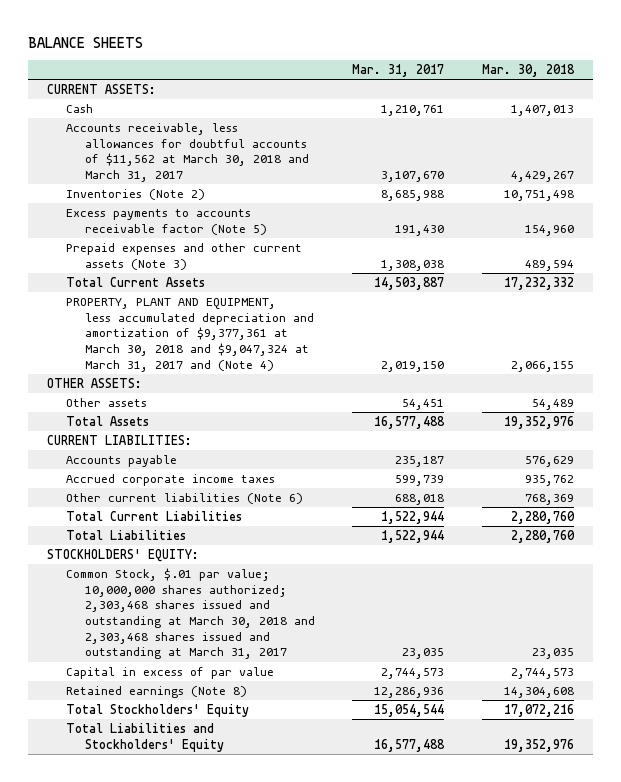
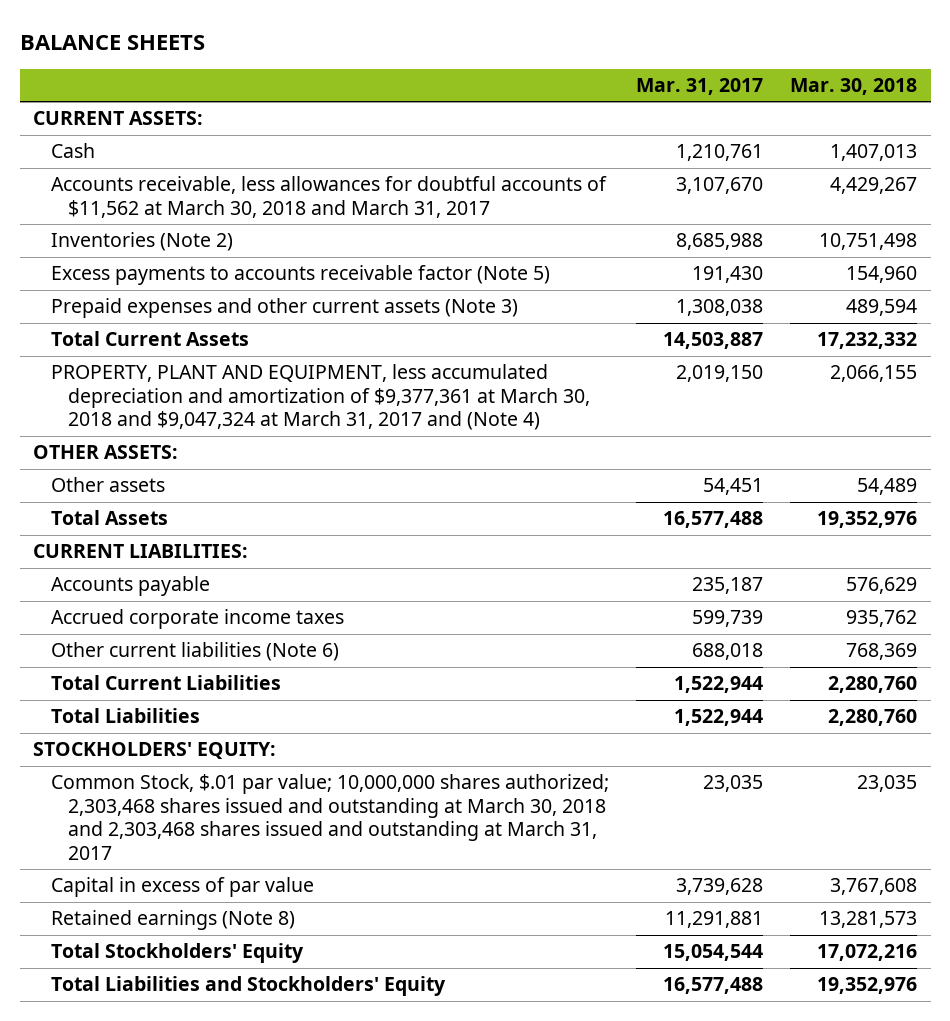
[381,667,445,679] 2,744,573 -> [675,878,763,896] 3,739,628
[511,667,575,679] 2,744,573 -> [830,878,918,896] 3,767,608
[374,686,445,698] 12,286,936 -> [664,911,763,929] 11,291,881
[504,686,575,698] 14,304,608 -> [819,911,918,929] 13,281,573

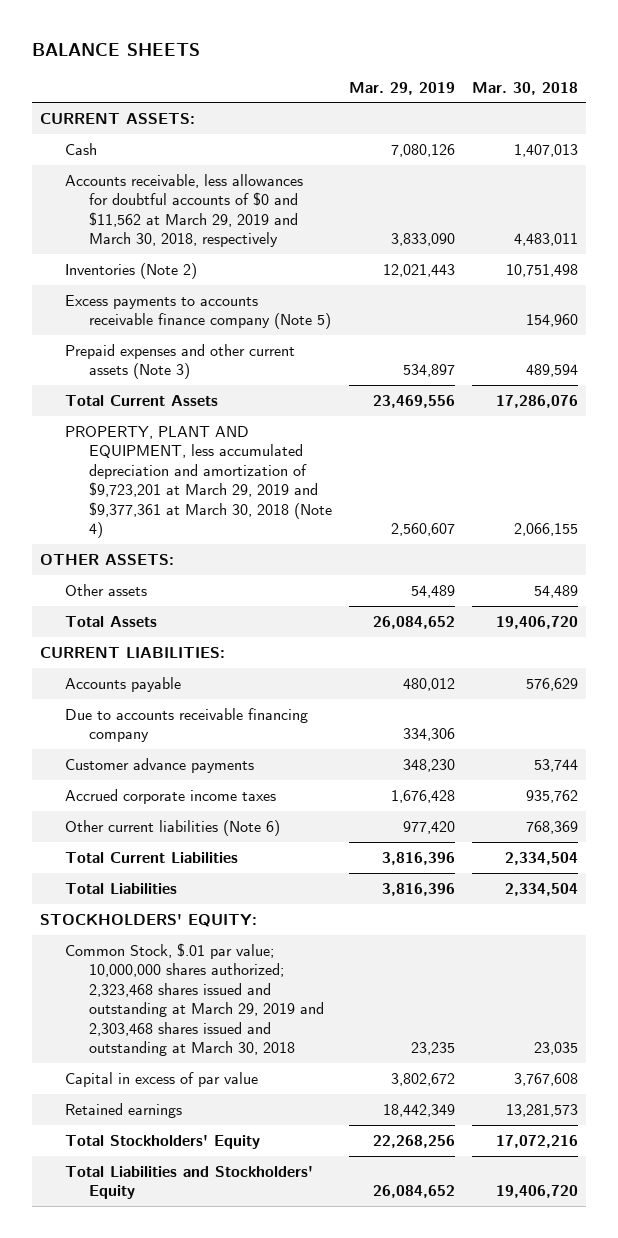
[635,78,763,96] Mar. 31, 2017 -> none
none -> [348,81,455,95] Mar. 29, 2019
[50,176,607,218] Accounts receivable, less allowances for doubtful accounts of $11,562 at March 30, 2018 and March 31, 2017 -> [64,173,303,248] Accounts receivable, less allowances for doubtful accounts of $0 and $11,562 at March 29, 2019 and March 30, 2018, respectively
[830,177,918,195] 4,429,267 -> [513,233,578,247] 4,483,011
[50,265,550,286] Excess payments to accounts receivable factor (Note 5) -> [64,294,331,330] Excess payments to accounts receivable finance company (Note 5)
[817,332,918,350] 17,232,332 -> [495,394,578,408] 17,286,076
[50,364,590,431] PROPERTY, PLANT AND EQUIPMENT, less accumulated depreciation and amortization of $9,377,361 at March 30, 2018 and $9,047,324 at March 31, 2017 and (Note 4) -> [64,425,332,539] PROPERTY, PLANT AND EQUIPMENT, less accumulated depreciation and amortization of $9,723,201 at March 29, 2019 and $9,377,361 at March 30, 2018 (Note 4)
[817,511,918,529] 19,352,976 -> [495,615,578,629] 19,406,720
none -> [64,707,308,743] Due to accounts receivable financing company
none -> [64,757,254,773] Customer advance payments
[828,676,918,694] 2,280,760 -> [504,851,578,865] 2,334,504
[828,709,918,727] 2,280,760 -> [504,882,578,896] 2,334,504
[50,774,609,861] Common Stock, $.01 par value; 10,000,000 shares authorized; 2,303,468 shares issued and outstanding at March 30, 2018 and 2,303,468 shares issued and outstanding at March 31, 2017 -> [64,942,324,1057] Common Stock, $.01 par value; 10,000,000 shares authorized; 2,323,468 shares issued and outstanding at March 29, 2019 and 2,303,468 shares issued and outstanding at March 30, 2018
[50,910,295,931] Retained earnings (Note 8) -> [64,1102,182,1118] Retained earnings
[817,977,918,995] 19,352,976 -> [495,1185,578,1199] 19,406,720

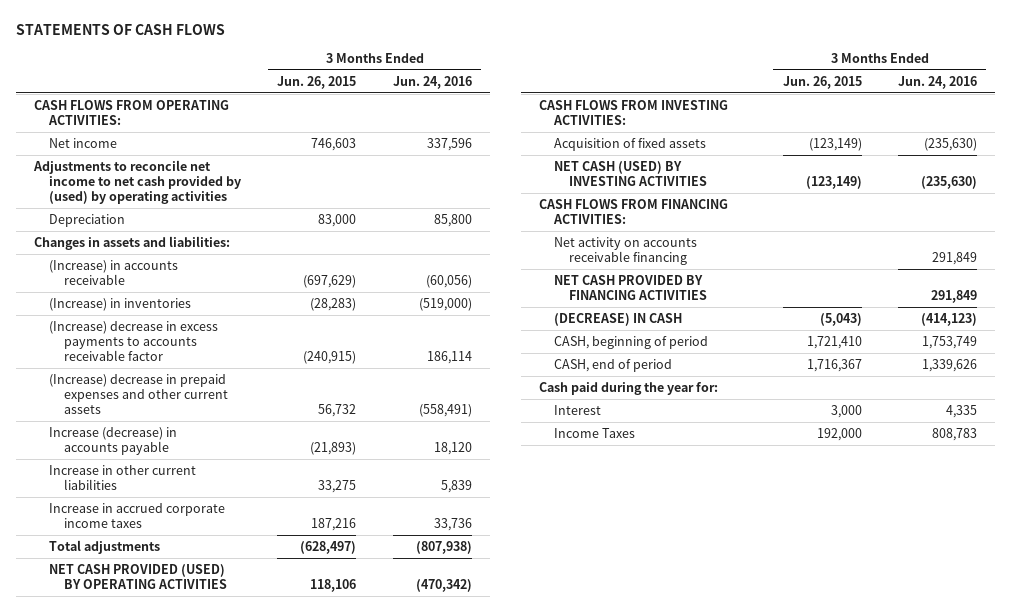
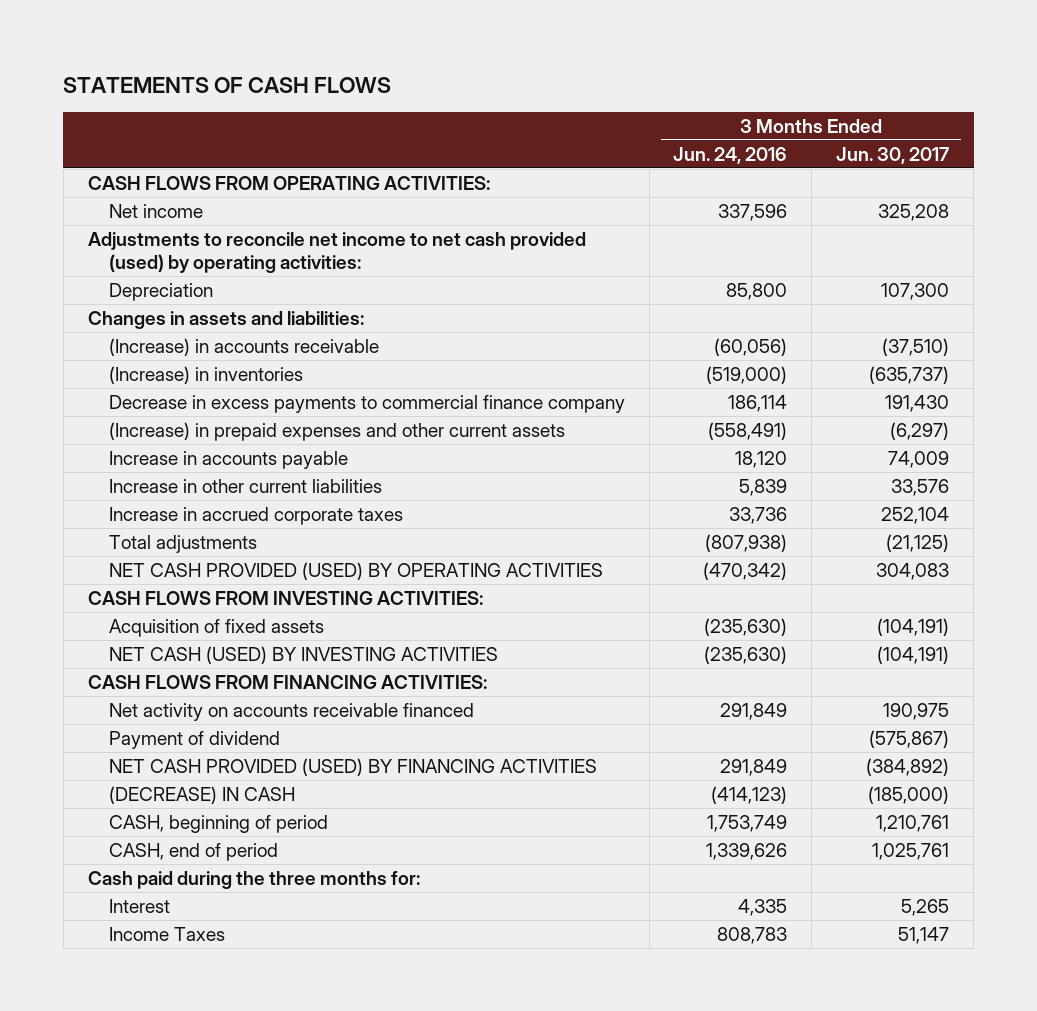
[277,75,357,89] Jun. 26, 2015 -> none
none -> [836,146,950,164] Jun. 30, 2017
[32,159,241,204] Adjustments to reconcile net income to net cash provided by (used) by operating activities -> [87,231,586,273] Adjustments to reconcile net income to net cash provided (used) by operating activities:
[48,320,218,361] (Increase) decrease in excess payments to accounts receivable factor -> [108,394,625,413] Decrease in excess payments to commercial finance company
[48,373,228,414] (Increase) decrease in prepaid expenses and other current assets -> [108,421,565,441] (Increase) in prepaid expenses and other current assets
[48,426,177,455] Increase (decrease) in accounts payable -> [108,450,348,469] Increase in accounts payable
[48,502,225,528] Increase in accrued corporate income taxes -> [108,506,403,525] Increase in accrued corporate taxes
[554,236,698,265] Net activity on accounts receivable financing -> [108,702,474,721] Net activity on accounts receivable financed
none -> [108,730,280,749] Payment of dividend
[554,274,707,300] NET CASH PROVIDED BY FINANCING ACTIVITIES -> [108,757,597,776] NET CASH PROVIDED (USED) BY FINANCING ACTIVITIES
[539,381,719,395] Cash paid during the year for: -> [87,870,420,889] Cash paid during the three months for:

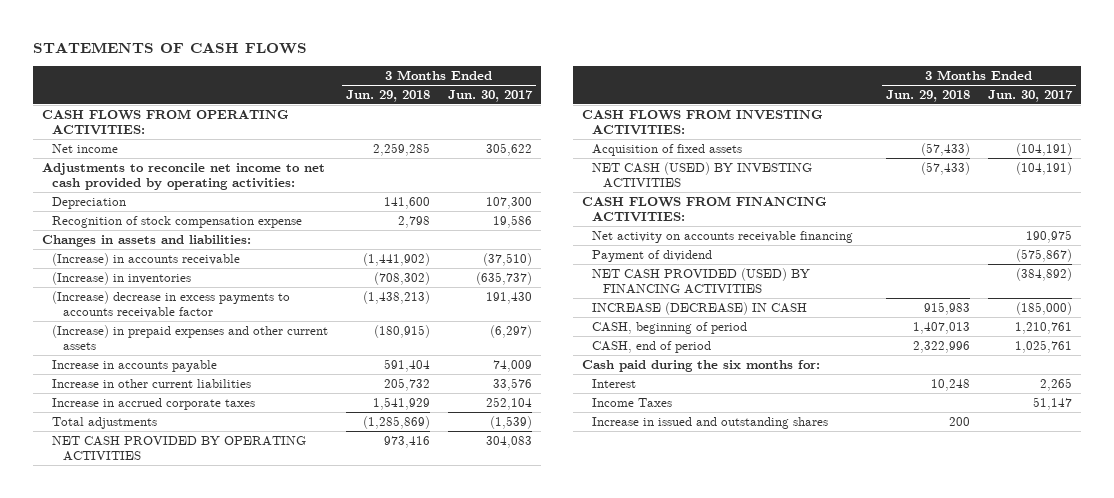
[673,146,788,164] Jun. 24, 2016 -> none
none -> [345,90,430,103] Jun. 29, 2018
[878,203,950,221] 325,208 -> [485,142,532,156] 305,622
[87,231,586,273] Adjustments to reconcile net income to net cash provided (used) by operating activities: -> [41,162,325,191] Adjustments to reconcile net income to net cash provided by operating activities:
none -> [52,215,303,228] Recognition of stock compensation expense
[108,394,625,413] Decrease in excess payments to commercial finance company -> [52,290,291,319] (Increase) decrease in excess payments to accounts receivable factor
[886,533,950,552] (21,125) -> [489,415,532,429] (1,539)
[108,561,603,580] NET CASH PROVIDED (USED) BY OPERATING ACTIVITIES -> [52,435,307,462] NET CASH PROVIDED BY OPERATING ACTIVITIES
[108,702,474,721] Net activity on accounts receivable financed -> [592,230,854,243] Net activity on accounts receivable financing
[108,785,295,804] (DECREASE) IN CASH -> [592,301,808,315] INCREASE (DECREASE) IN CASH
[87,870,420,889] Cash paid during the three months for: -> [582,359,821,372] Cash paid during the six months for:
[901,898,950,916] 5,265 -> [1039,377,1072,391] 2,265
none -> [592,416,829,429] Increase in issued and outstanding shares

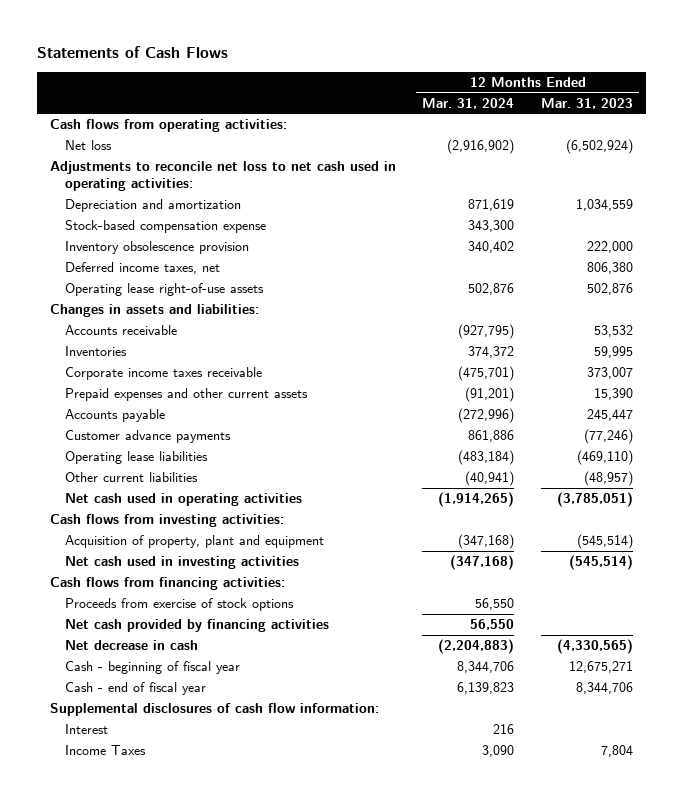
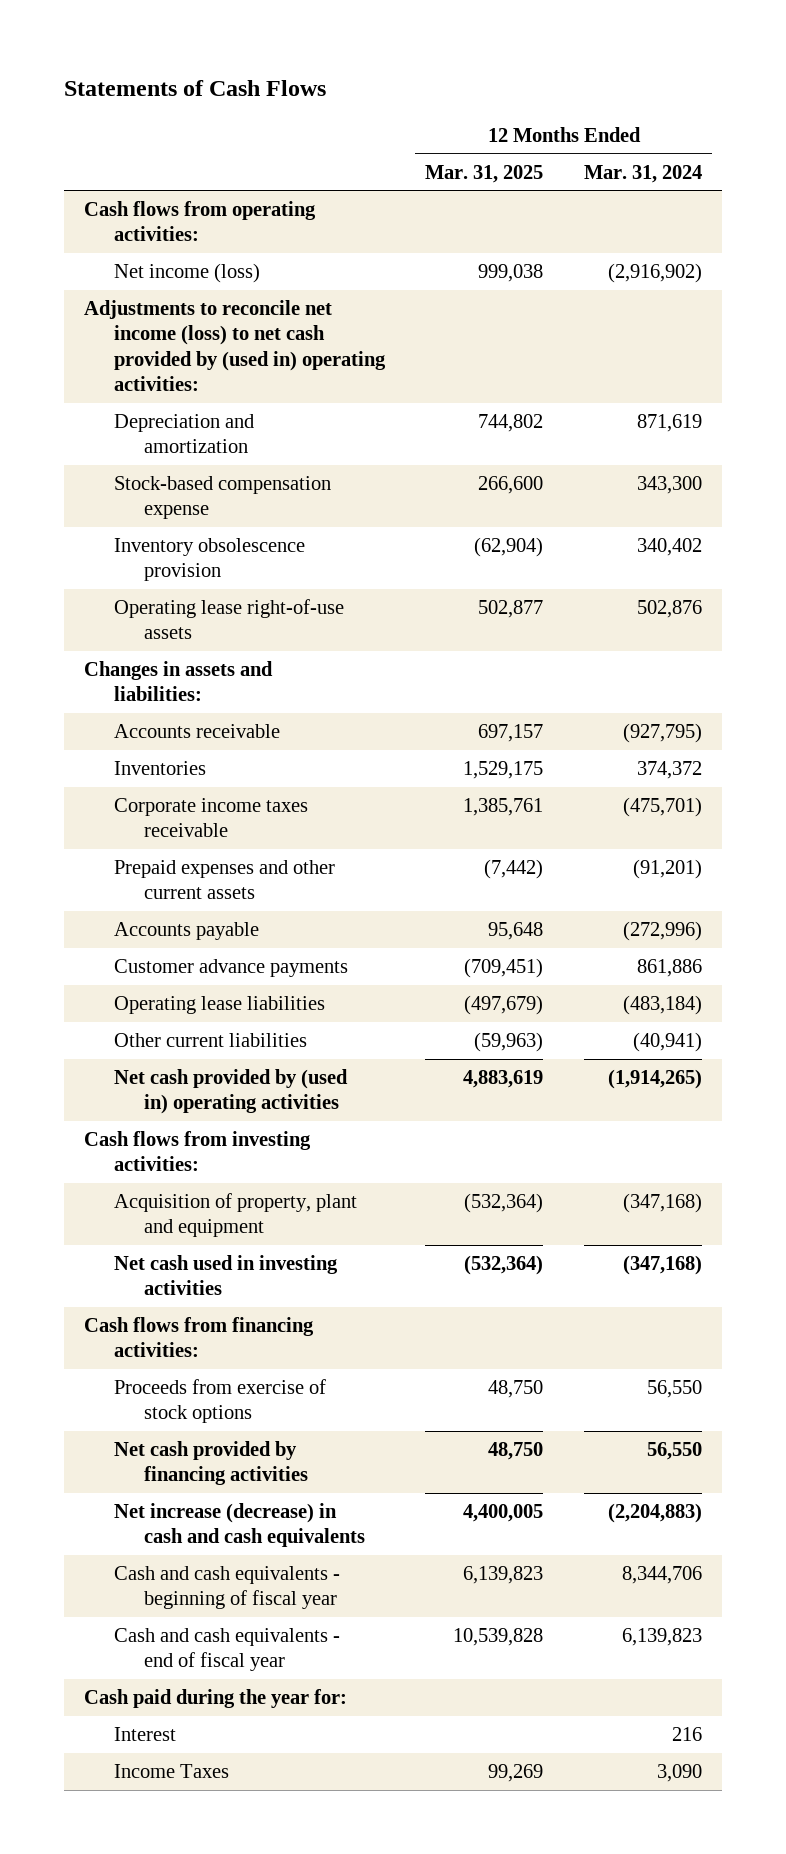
[540,97,633,109] Mar. 31, 2023 -> none
none -> [425,164,544,183] Mar. 31, 2025
[64,140,112,151] Net loss -> [114,263,261,284] Net income (loss)
[50,161,397,192] Adjustments to reconcile net loss to net cash used in operating activities: -> [84,300,387,392] Adjustments to reconcile net income (loss) to net cash provided by (used in) operating activities:
[64,262,220,275] Deferred income taxes, net -> none
[64,493,302,507] Net cash used in operating activities -> [114,1069,349,1115] Net cash provided by (used in) operating activities
[64,640,198,651] Net decrease in cash -> [114,1503,365,1548] Net increase (decrease) in cash and cash equivalents
[64,661,240,675] Cash - beginning of fiscal year -> [114,1566,341,1610] Cash and cash equivalents - beginning of fiscal year
[64,682,206,696] Cash - end of fiscal year -> [114,1628,341,1672] Cash and cash equivalents - end of fiscal year
[50,703,380,717] Supplemental disclosures of cash flow information: -> [84,1689,348,1709] Cash paid during the year for:

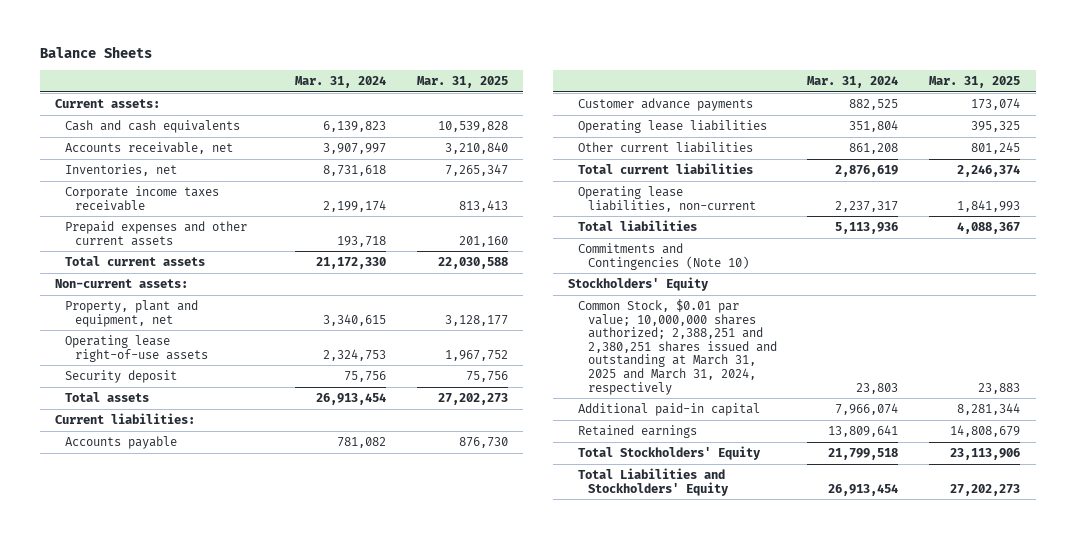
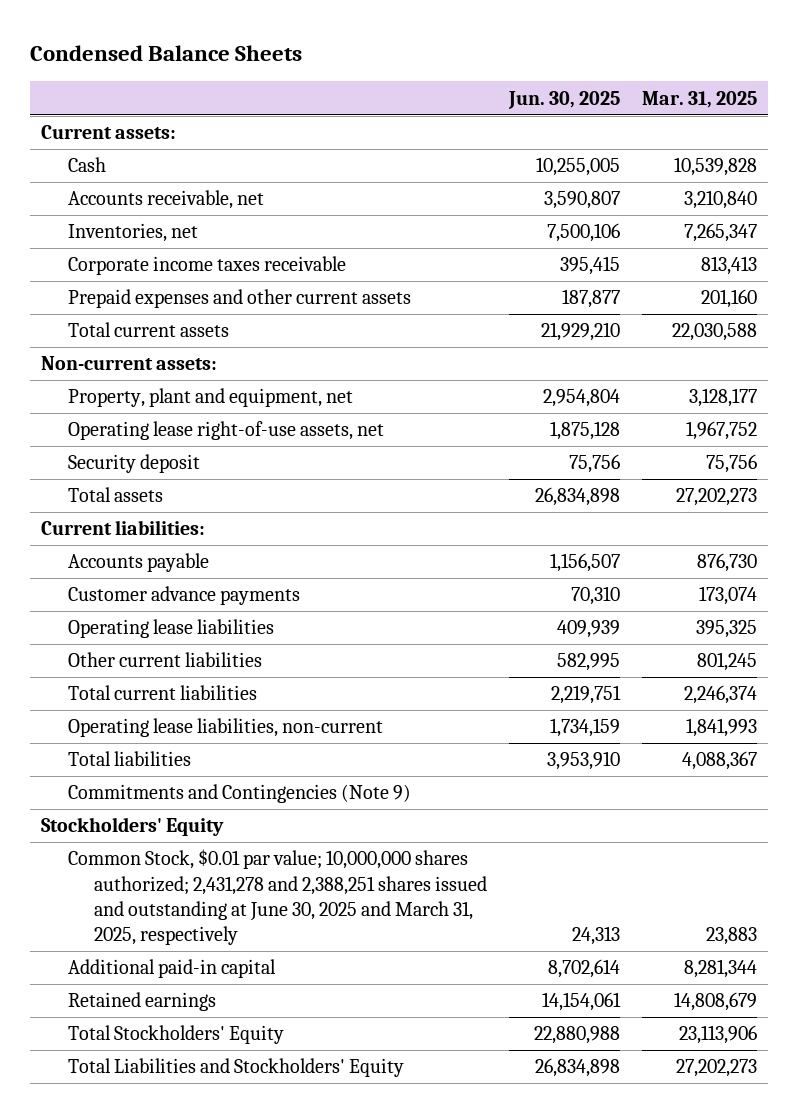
[40,46,153,59] Balance Sheets -> [30,45,303,62] Condensed Balance Sheets
[294,76,386,89] Mar. 31, 2024 -> none
none -> [508,90,621,109] Jun. 30, 2025
[65,119,241,133] Cash and cash equivalents -> [67,157,106,173] Cash
[65,334,209,362] Operating lease right-of-use assets -> [67,421,384,441] Operating lease right-of-use assets, net
[577,242,749,270] Commitments and Contingencies (Note 10) -> [67,784,411,804] Commitments and Contingencies (Note 9)
[577,298,777,395] Common Stock, $0.01 par value; 10,000,000 shares authorized; 2,388,251 and 2,380,251 shares issued and outstanding at March 31, 2025 and March 31, 2024, respectively -> [67,849,488,945] Common Stock, $0.01 par value; 10,000,000 shares authorized; 2,431,278 and 2,388,251 shares issued and outstanding at June 30, 2025 and March 31, 2025, respectively

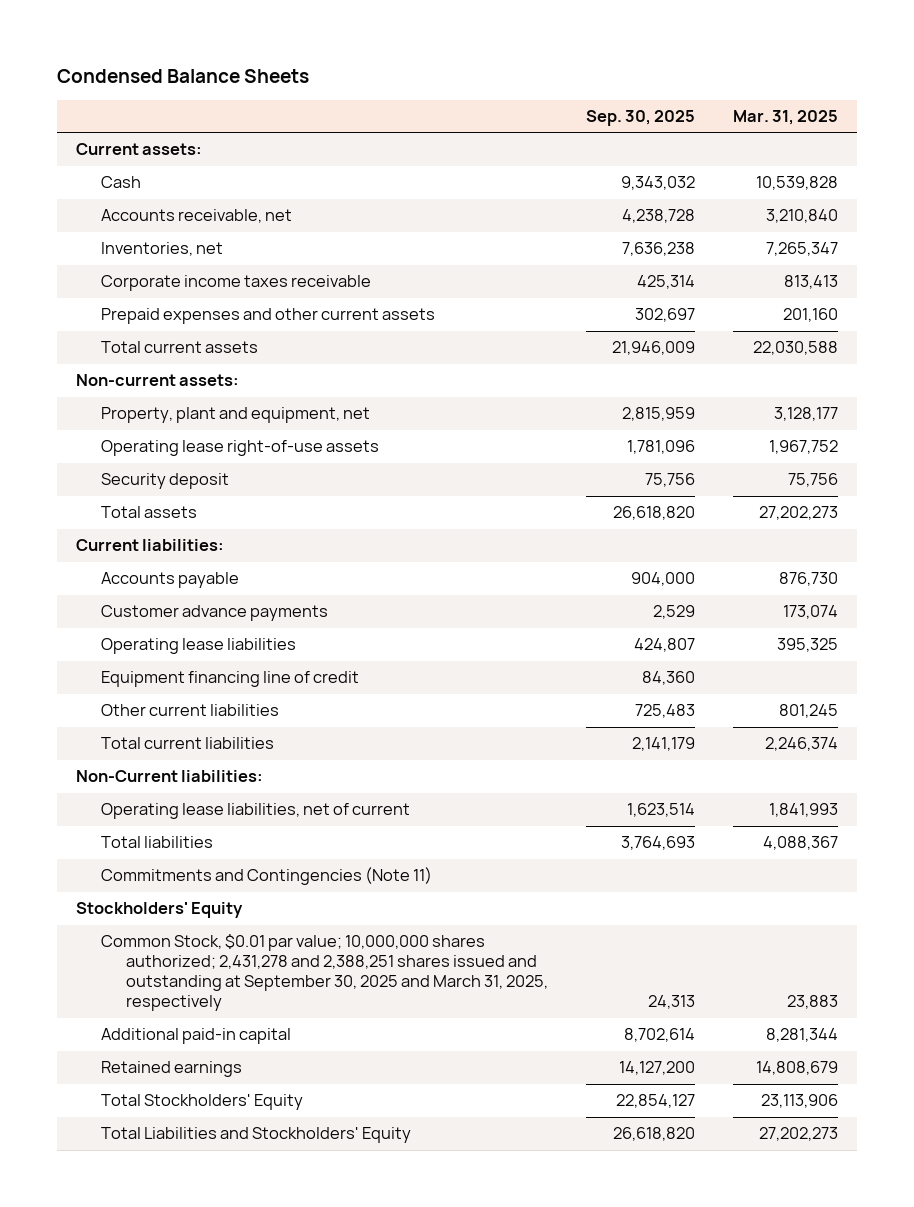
[508,90,621,109] Jun. 30, 2025 -> none
none -> [586,109,696,126] Sep. 30, 2025
[67,421,384,441] Operating lease right-of-use assets, net -> [100,440,379,457] Operating lease right-of-use assets
none -> [100,671,359,688] Equipment financing line of credit
none -> [75,770,263,783] Non-Current liabilities:
[67,718,383,738] Operating lease liabilities, non-current -> [100,803,410,820] Operating lease liabilities, net of current
[67,784,411,804] Commitments and Contingencies (Note 9) -> [100,867,432,886] Commitments and Contingencies (Note 11)
[67,849,488,945] Common Stock, $0.01 par value; 10,000,000 shares authorized; 2,431,278 and 2,388,251 shares issued and outstanding at June 30, 2025 and March 31, 2025, respectively -> [100,934,549,1012] Common Stock, $0.01 par value; 10,000,000 shares authorized; 2,431,278 and 2,388,251 shares issued and outstanding at September 30, 2025 and March 31, 2025, respectively

